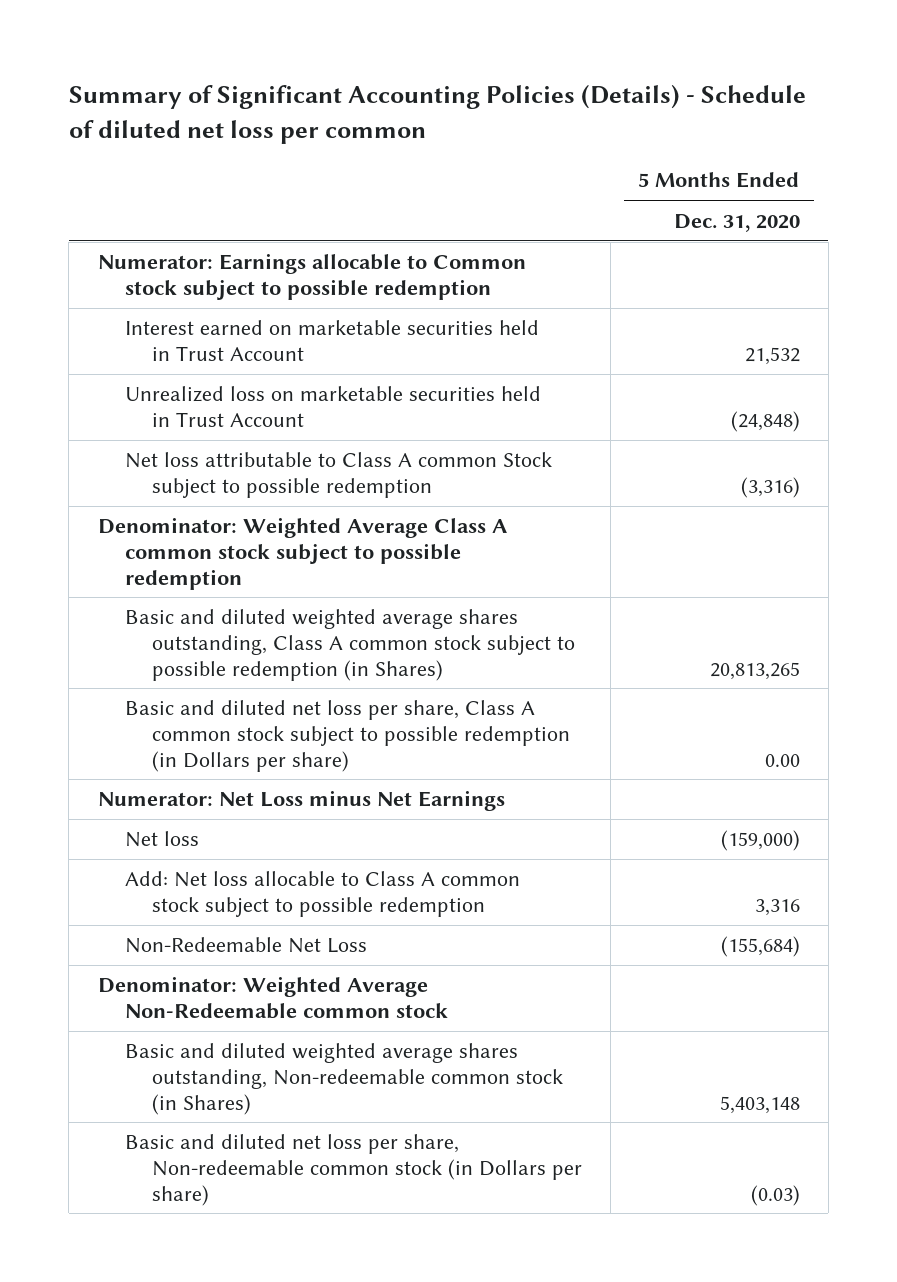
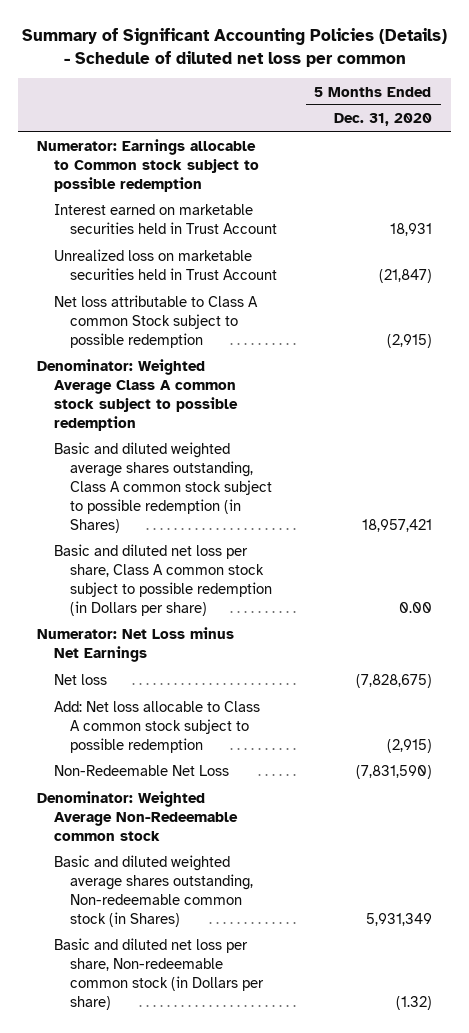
[744,346,800,365] 21,532 -> [389,223,432,237] 18,931
[730,410,800,432] (24,848) -> [378,269,432,284] (21,847)
[740,476,800,498] (3,316) -> [386,334,432,349] (2,915)
[709,661,800,680] 20,813,265 -> [361,518,432,532] 18,957,421
[720,830,800,852] (159,000) -> [355,674,432,689] (7,828,675)
[754,898,800,916] 3,316 -> [386,739,432,754] (2,915)
[720,936,800,958] (155,684) -> [355,765,432,780] (7,831,590)
[719,1095,800,1114] 5,403,148 -> [365,912,432,926] 5,931,349
[750,1184,800,1206] (0.03) -> [395,995,432,1010] (1.32)

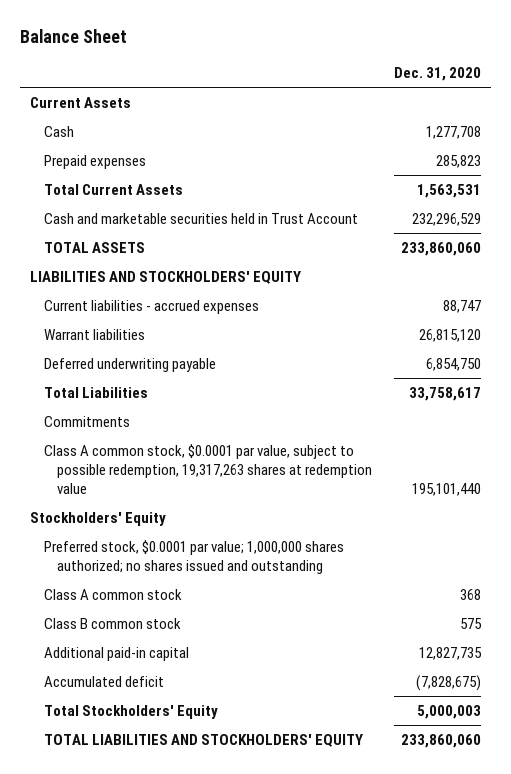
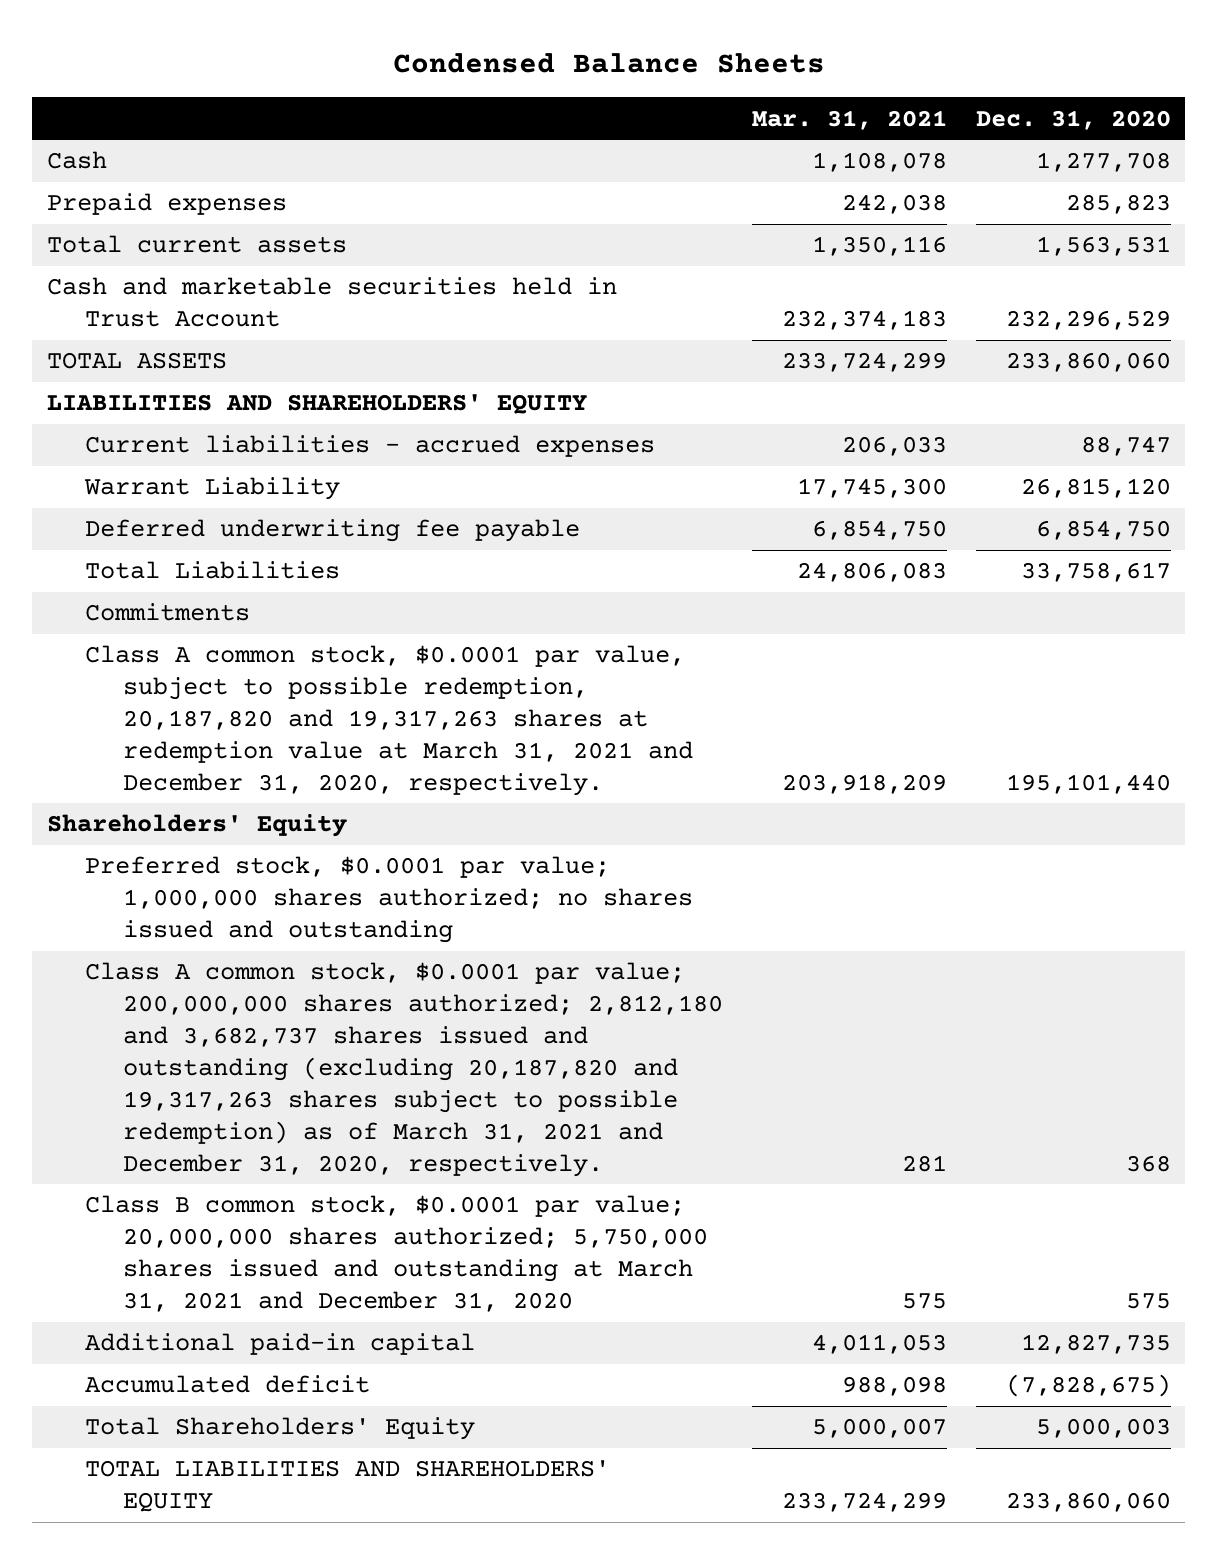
[19,28,127,43] Balance Sheet -> [392,52,825,73] Condensed Balance Sheets
none -> [752,109,948,130] Mar. 31, 2021
[30,96,132,108] Current Assets -> none
[43,183,183,195] Total Current Assets -> [46,235,347,254] Total current assets
[30,270,302,284] LIABILITIES AND STOCKHOLDERS' EQUITY -> [46,394,587,415] LIABILITIES AND SHAREHOLDERS' EQUITY
[43,328,145,340] Warrant liabilities -> [83,477,340,501] Warrant Liability
[43,357,216,372] Deferred underwriting payable -> [84,519,580,543] Deferred underwriting fee payable
[43,443,372,495] Class A common stock, $0.0001 par value, subject to possible redemption, 19,317,263 shares at redemption value -> [84,645,694,796] Class A common stock, $0.0001 par value, subject to possible redemption, 20,187,820 and 19,317,263 shares at redemption value at March 31, 2021 and December 31, 2020, respectively.
[30,511,167,526] Stockholders' Equity -> [46,814,347,838] Shareholders' Equity
[43,588,182,600] Class A common stock -> [84,962,724,1177] Class A common stock, $0.0001 par value; 200,000,000 shares authorized; 2,812,180 and 3,682,737 shares issued and outstanding (excluding 20,187,820 and 19,317,263 shares subject to possible redemption) as of March 31, 2021 and December 31, 2020, respectively.
[43,617,181,629] Class B common stock -> [84,1195,709,1313] Class B common stock, $0.0001 par value; 20,000,000 shares authorized; 5,750,000 shares issued and outstanding at March 31, 2021 and December 31, 2020
[43,704,218,719] Total Stockholders' Equity -> [84,1417,475,1441] Total Shareholders' Equity
[43,733,363,747] TOTAL LIABILITIES AND STOCKHOLDERS' EQUITY -> [84,1460,610,1513] TOTAL LIABILITIES AND SHAREHOLDERS' EQUITY

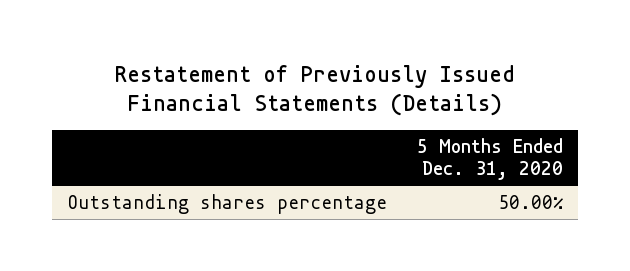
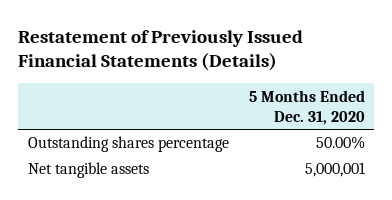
none -> [27,162,149,179] Net tangible assets

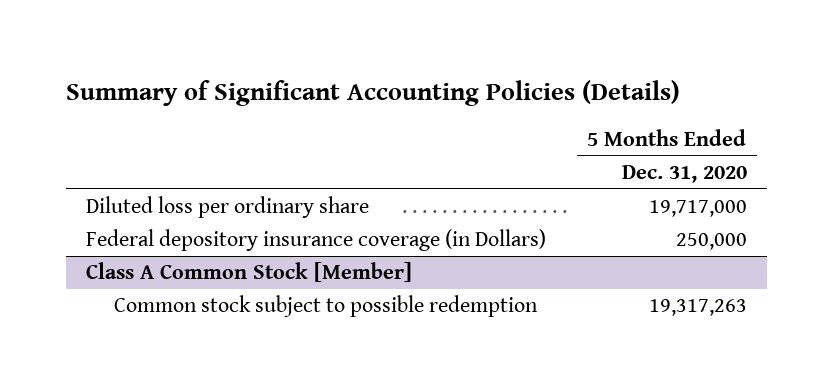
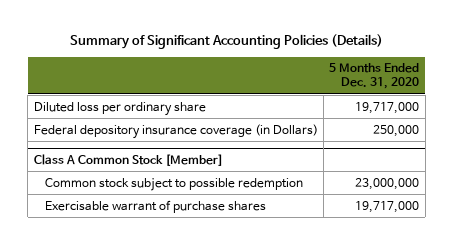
[648,299,747,317] 19,317,263 -> [355,177,420,190] 23,000,000
none -> [45,199,267,213] Exercisable warrant of purchase shares

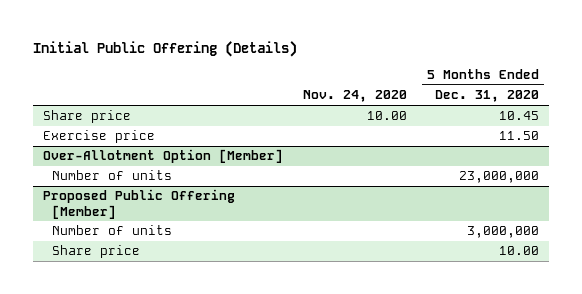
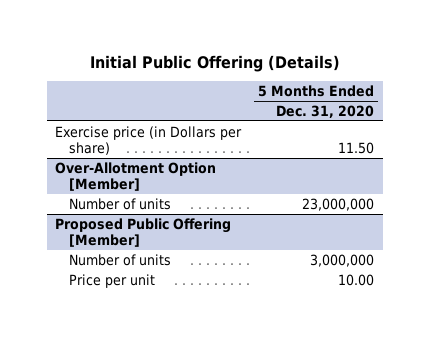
[303,90,408,103] Nov. 24, 2020 -> none
[43,110,132,124] Share price -> none
[43,130,156,144] Exercise price -> [55,125,243,155] Exercise price (in Dollars per share)
[51,245,140,259] Share price -> none
none -> [69,273,156,288] Price per unit

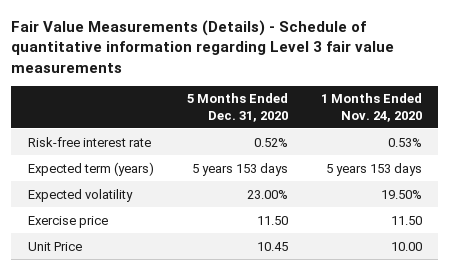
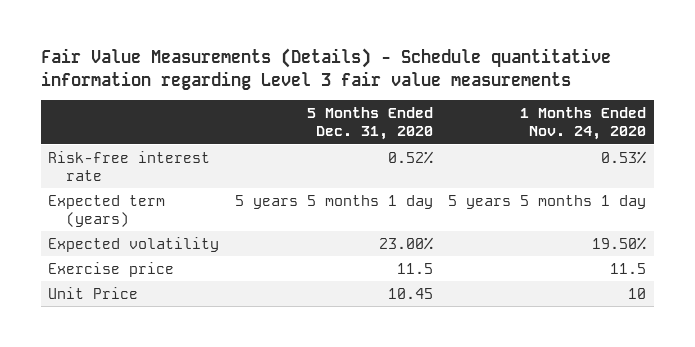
[11,19,395,73] Fair Value Measurements (Details) - Schedule of quantitative information regarding Level 3 fair value measurements -> [40,48,611,90] Fair Value Measurements (Details) - Schedule quantitative information regarding Level 3 fair value measurements
[191,162,288,176] 5 years 153 days -> [234,194,433,209] 5 years 5 months 1 day
[325,162,422,176] 5 years 153 days -> [448,194,647,209] 5 years 5 months 1 day
[256,215,288,225] 11.50 -> [396,262,433,274] 11.5
[390,215,422,225] 11.50 -> [610,262,647,274] 11.5
[390,241,422,251] 10.00 -> [628,287,647,299] 10

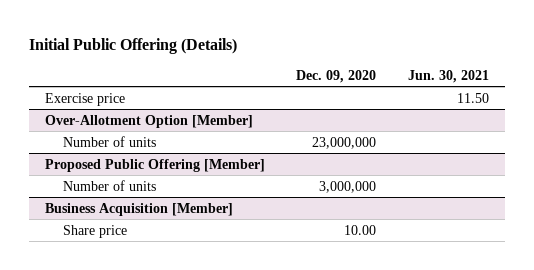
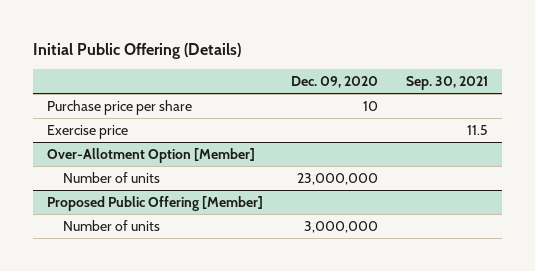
[408,69,490,83] Jun. 30, 2021 -> none
none -> [405,75,488,90] Sep. 30, 2021
none -> [47,100,193,116] Purchase price per share
[44,202,233,216] Business Acquisition [Member] -> none
[63,224,128,238] Share price -> none

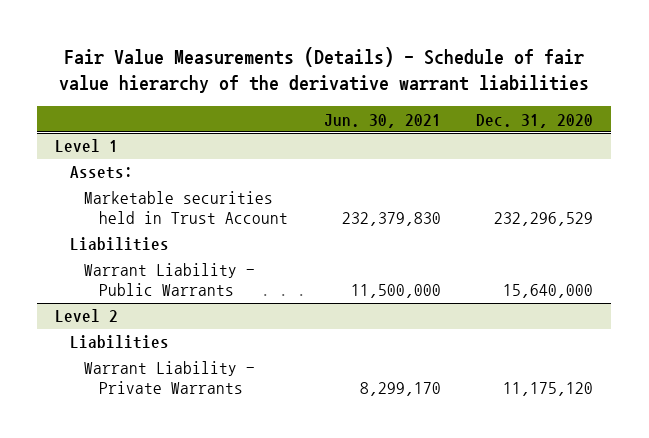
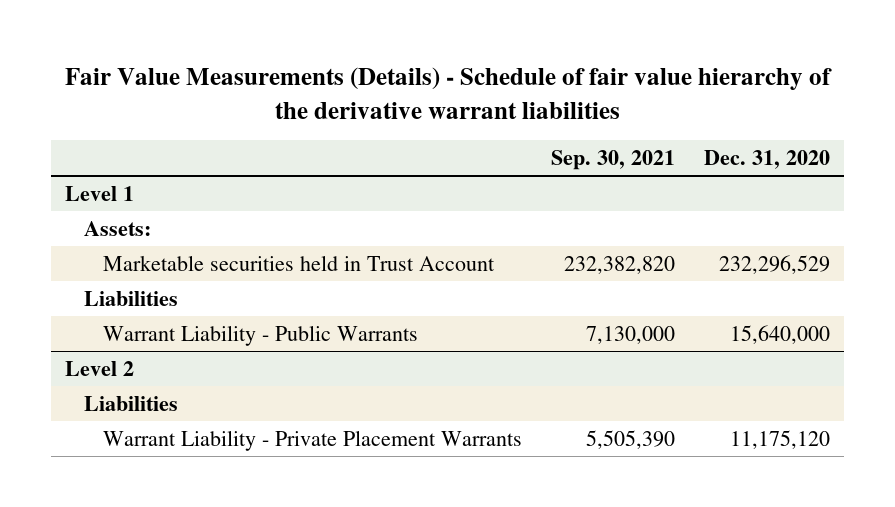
[323,113,441,128] Jun. 30, 2021 -> none
none -> [550,150,675,171] Sep. 30, 2021
[84,361,256,395] Warrant Liability - Private Warrants -> [103,429,523,451] Warrant Liability - Private Placement Warrants

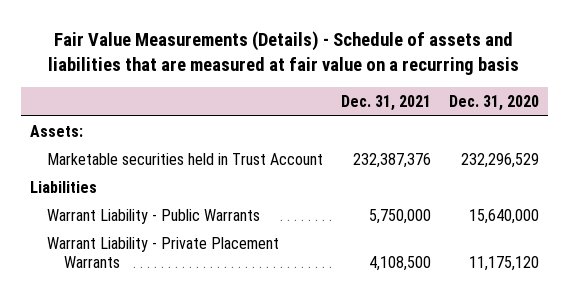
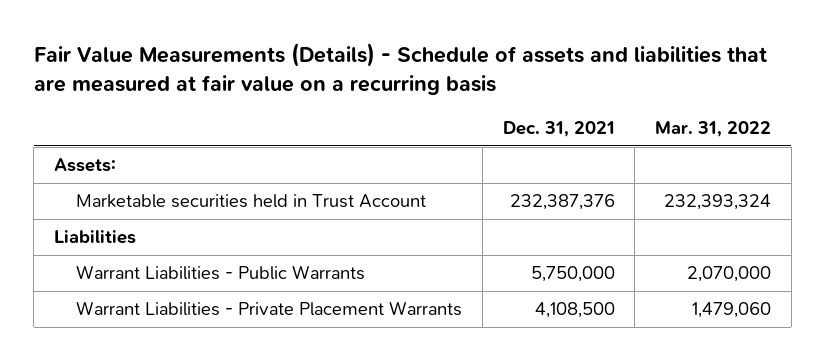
[448,95,539,112] Dec. 31, 2020 -> none
none -> [655,121,772,138] Mar. 31, 2022
[46,208,260,224] Warrant Liability - Public Warrants -> [75,265,365,281] Warrant Liabilities - Public Warrants
[46,236,279,268] Warrant Liability - Private Placement Warrants -> [75,301,462,317] Warrant Liabilities - Private Placement Warrants

